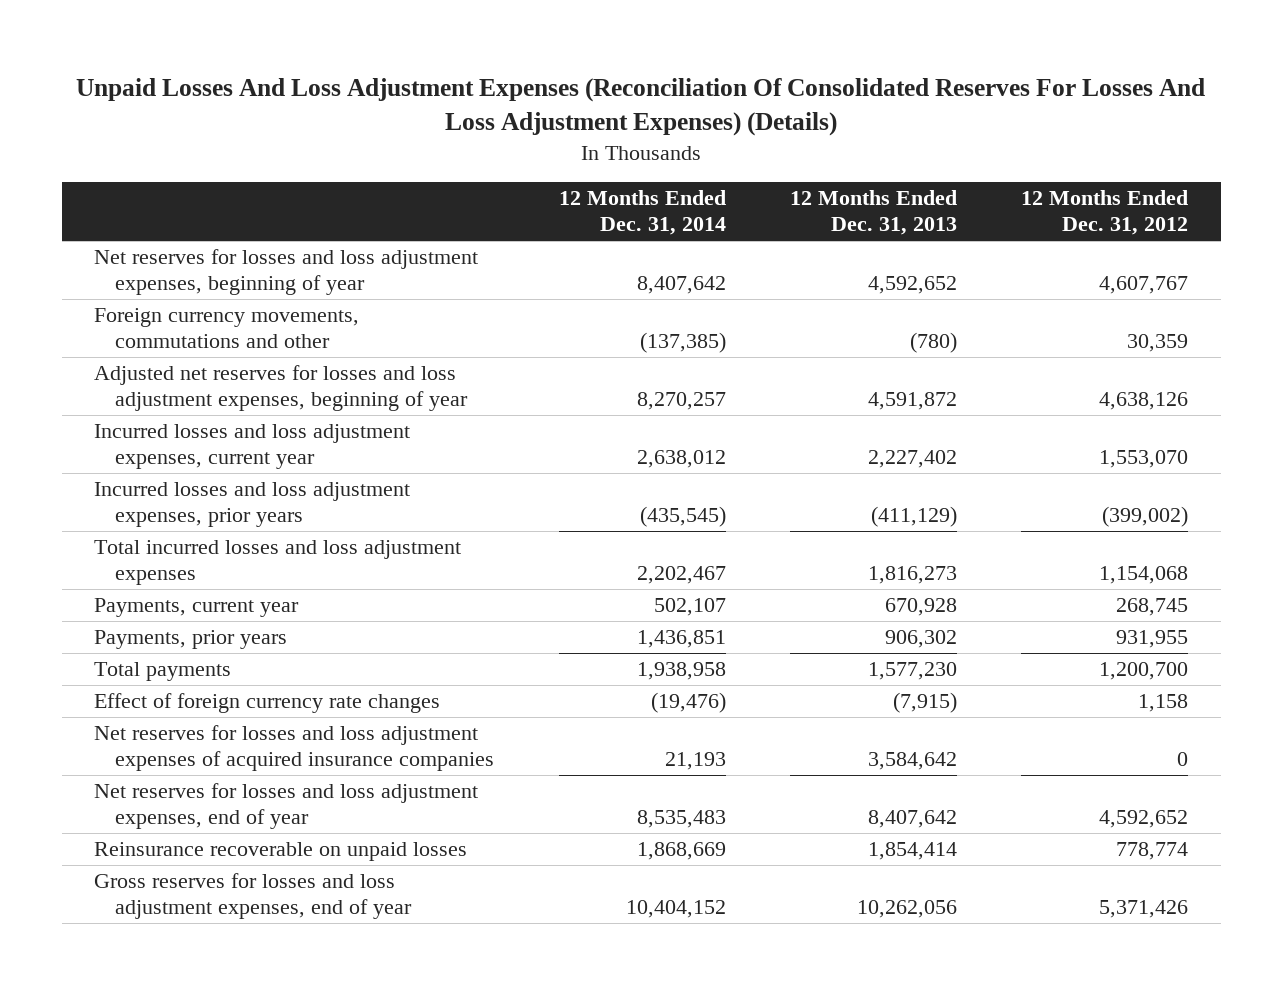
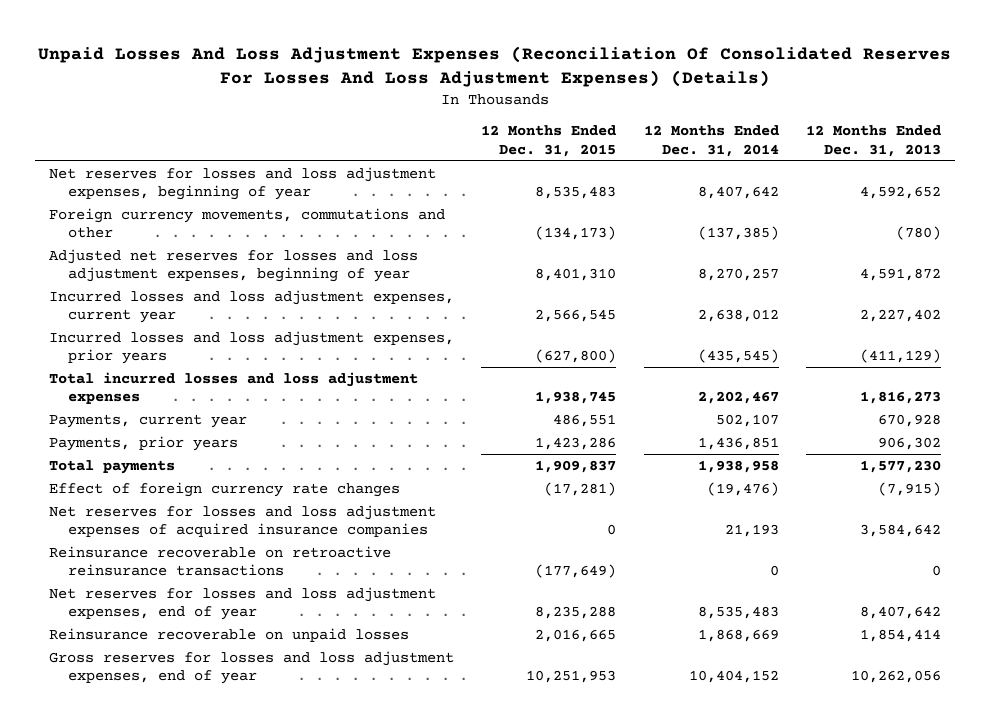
[1021,190,1189,236] 12 Months Ended Dec. 31, 2012 -> none
none -> [481,125,617,158] 12 Months Ended Dec. 31, 2015
none -> [48,545,391,577] Reinsurance recoverable on retroactive reinsurance transactions

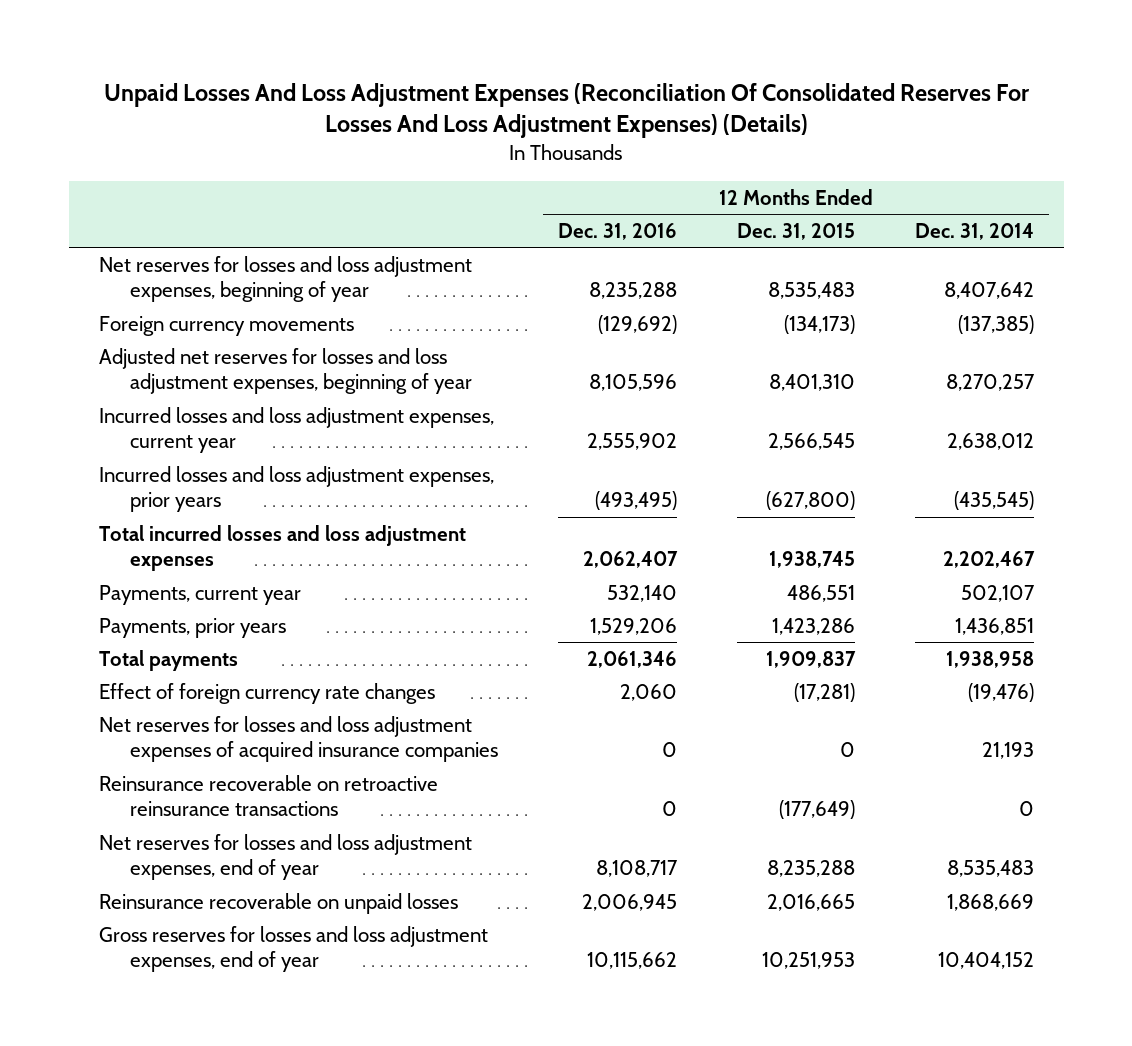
[806,125,942,158] 12 Months Ended Dec. 31, 2013 -> none
none -> [557,222,677,240] Dec. 31, 2016
[48,207,445,239] Foreign currency movements, commutations and other -> [98,315,354,336] Foreign currency movements

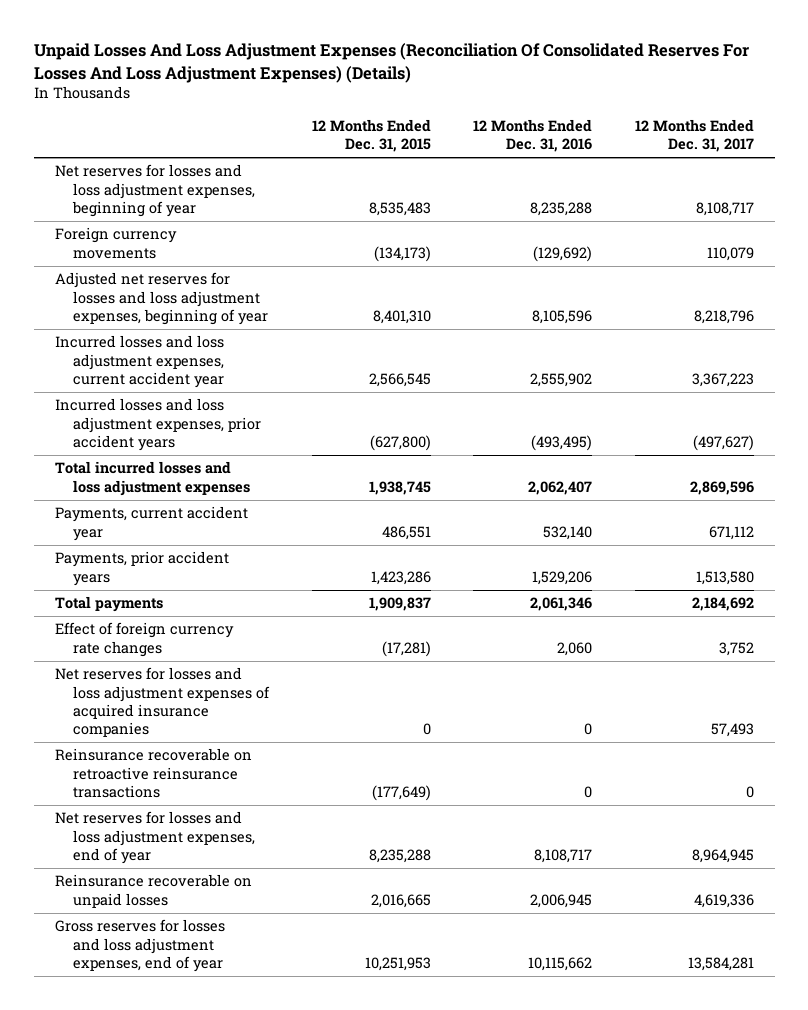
[914,222,1034,240] Dec. 31, 2014 -> none
none -> [634,119,754,153] 12 Months Ended Dec. 31, 2017
[98,406,494,454] Incurred losses and loss adjustment expenses, current year -> [54,335,225,388] Incurred losses and loss adjustment expenses, current accident year
[98,465,494,513] Incurred losses and loss adjustment expenses, prior years -> [54,398,262,451] Incurred losses and loss adjustment expenses, prior accident years
[98,584,301,605] Payments, current year -> [54,506,248,541] Payments, current accident year
[98,617,286,638] Payments, prior years -> [54,551,229,586] Payments, prior accident years

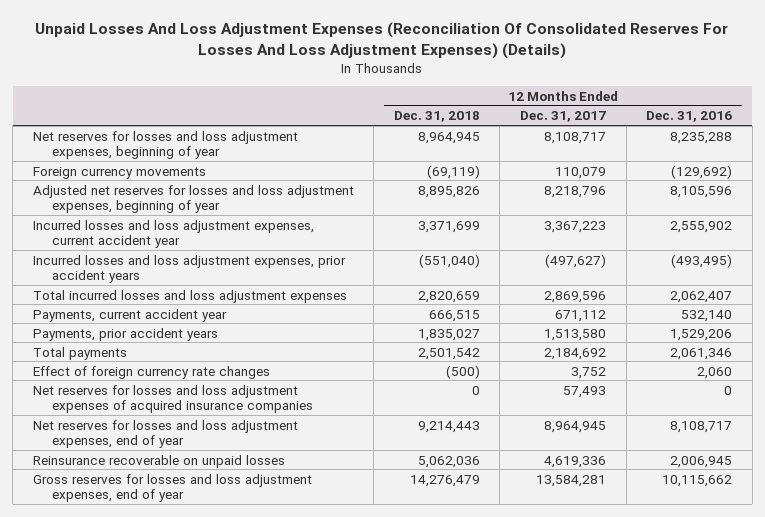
[311,119,431,153] 12 Months Ended Dec. 31, 2015 -> none
none -> [393,111,480,123] Dec. 31, 2018
[54,748,252,798] Reinsurance recoverable on retroactive reinsurance transactions -> none

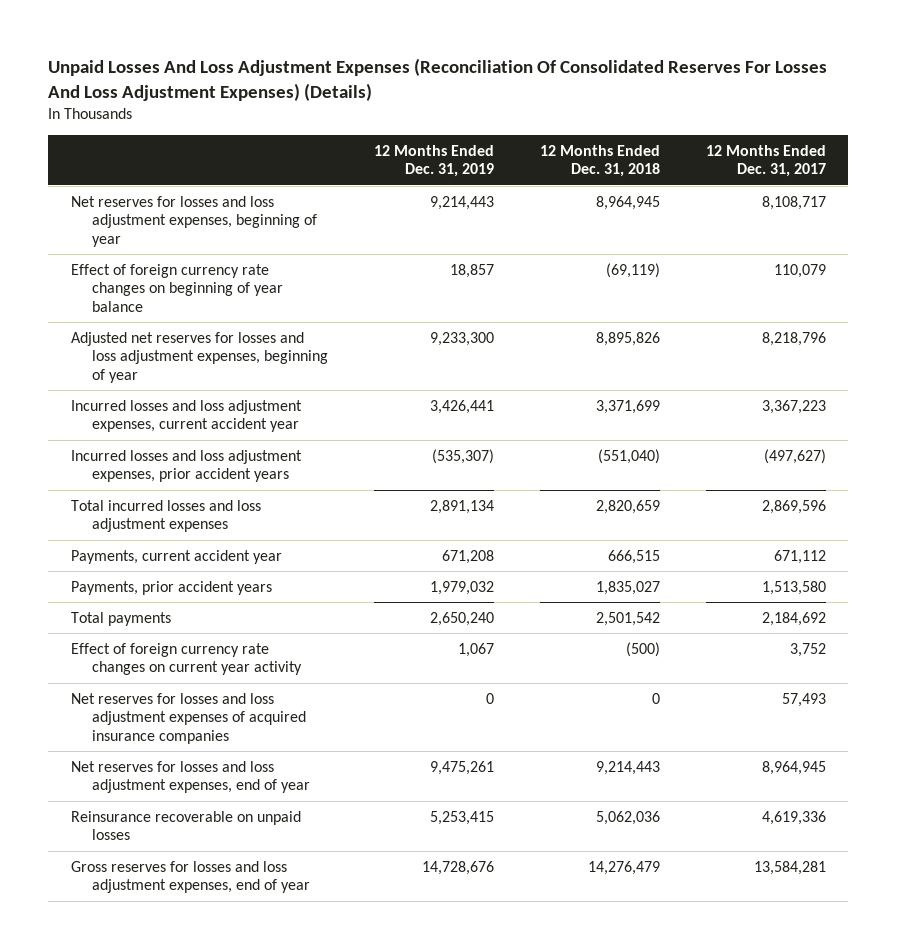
[646,111,733,123] Dec. 31, 2016 -> none
none -> [373,144,494,178] 12 Months Ended Dec. 31, 2019
[32,166,206,179] Foreign currency movements -> [71,263,283,313] Effect of foreign currency rate changes on beginning of year balance
[32,365,270,379] Effect of foreign currency rate changes -> [71,642,302,676] Effect of foreign currency rate changes on current year activity

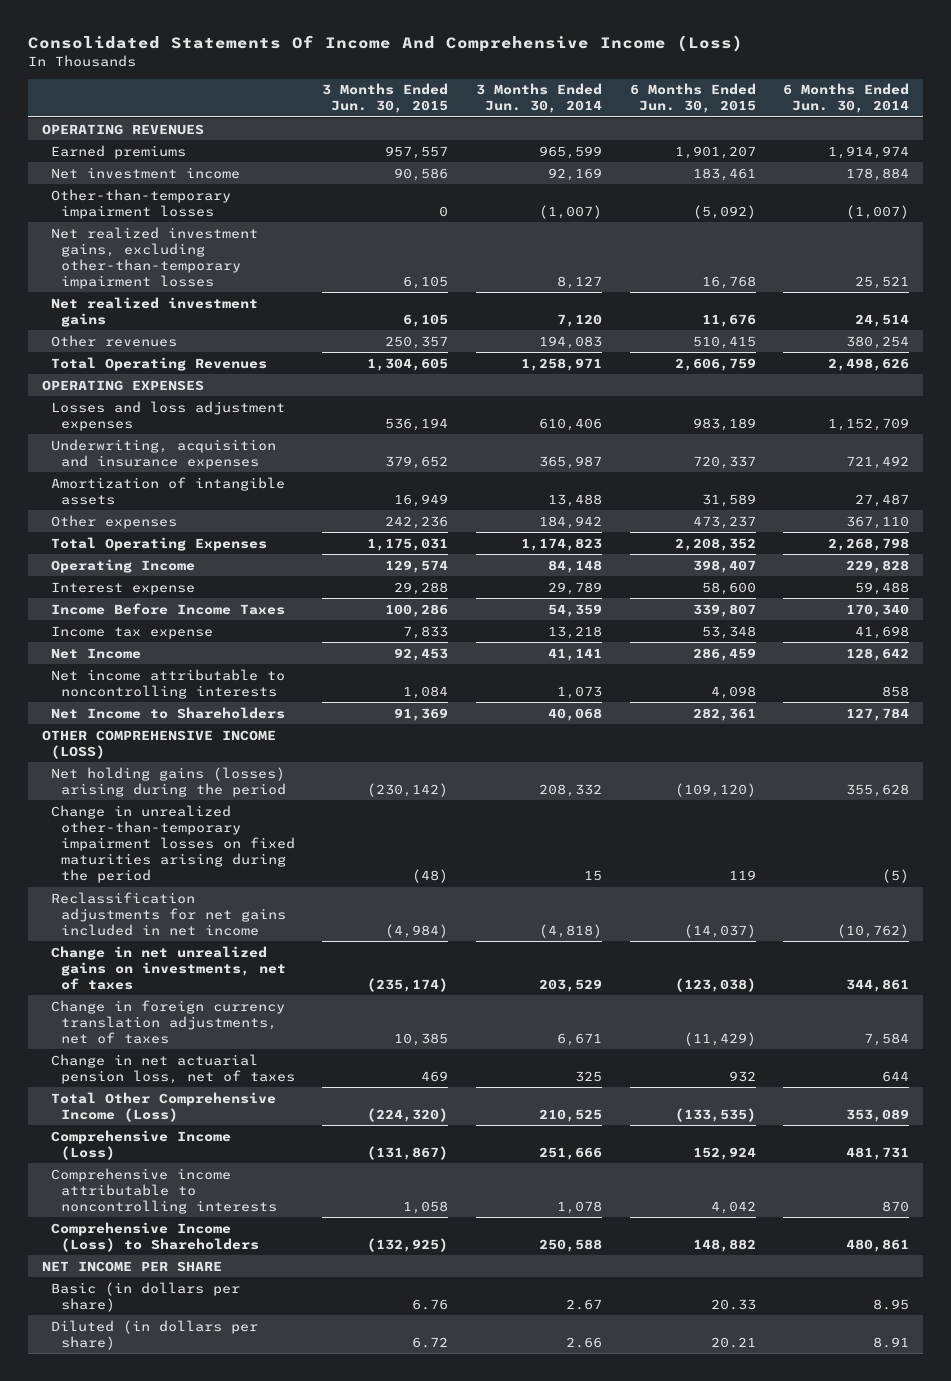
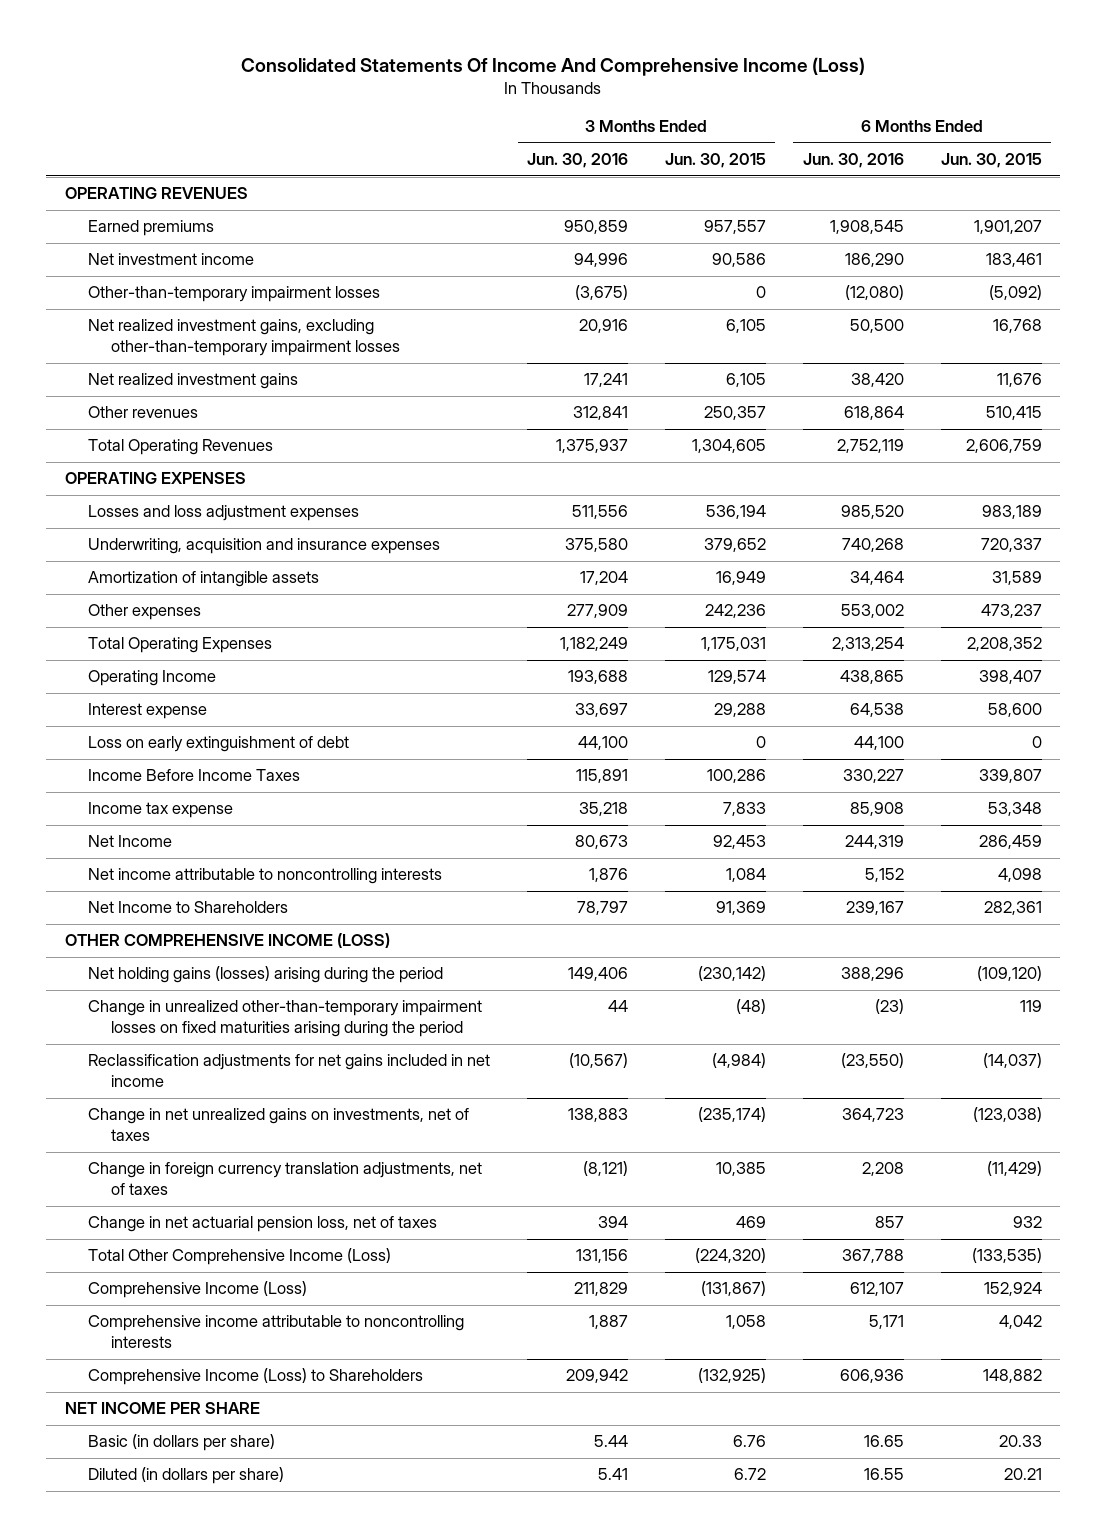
[475,83,602,114] 3 Months Ended Jun. 30, 2014 -> none
[783,83,910,114] 6 Months Ended Jun. 30, 2014 -> none
none -> [526,153,628,169] Jun. 30, 2016
none -> [802,153,904,169] Jun. 30, 2016
none -> [88,736,350,753] Loss on early extinguishment of debt

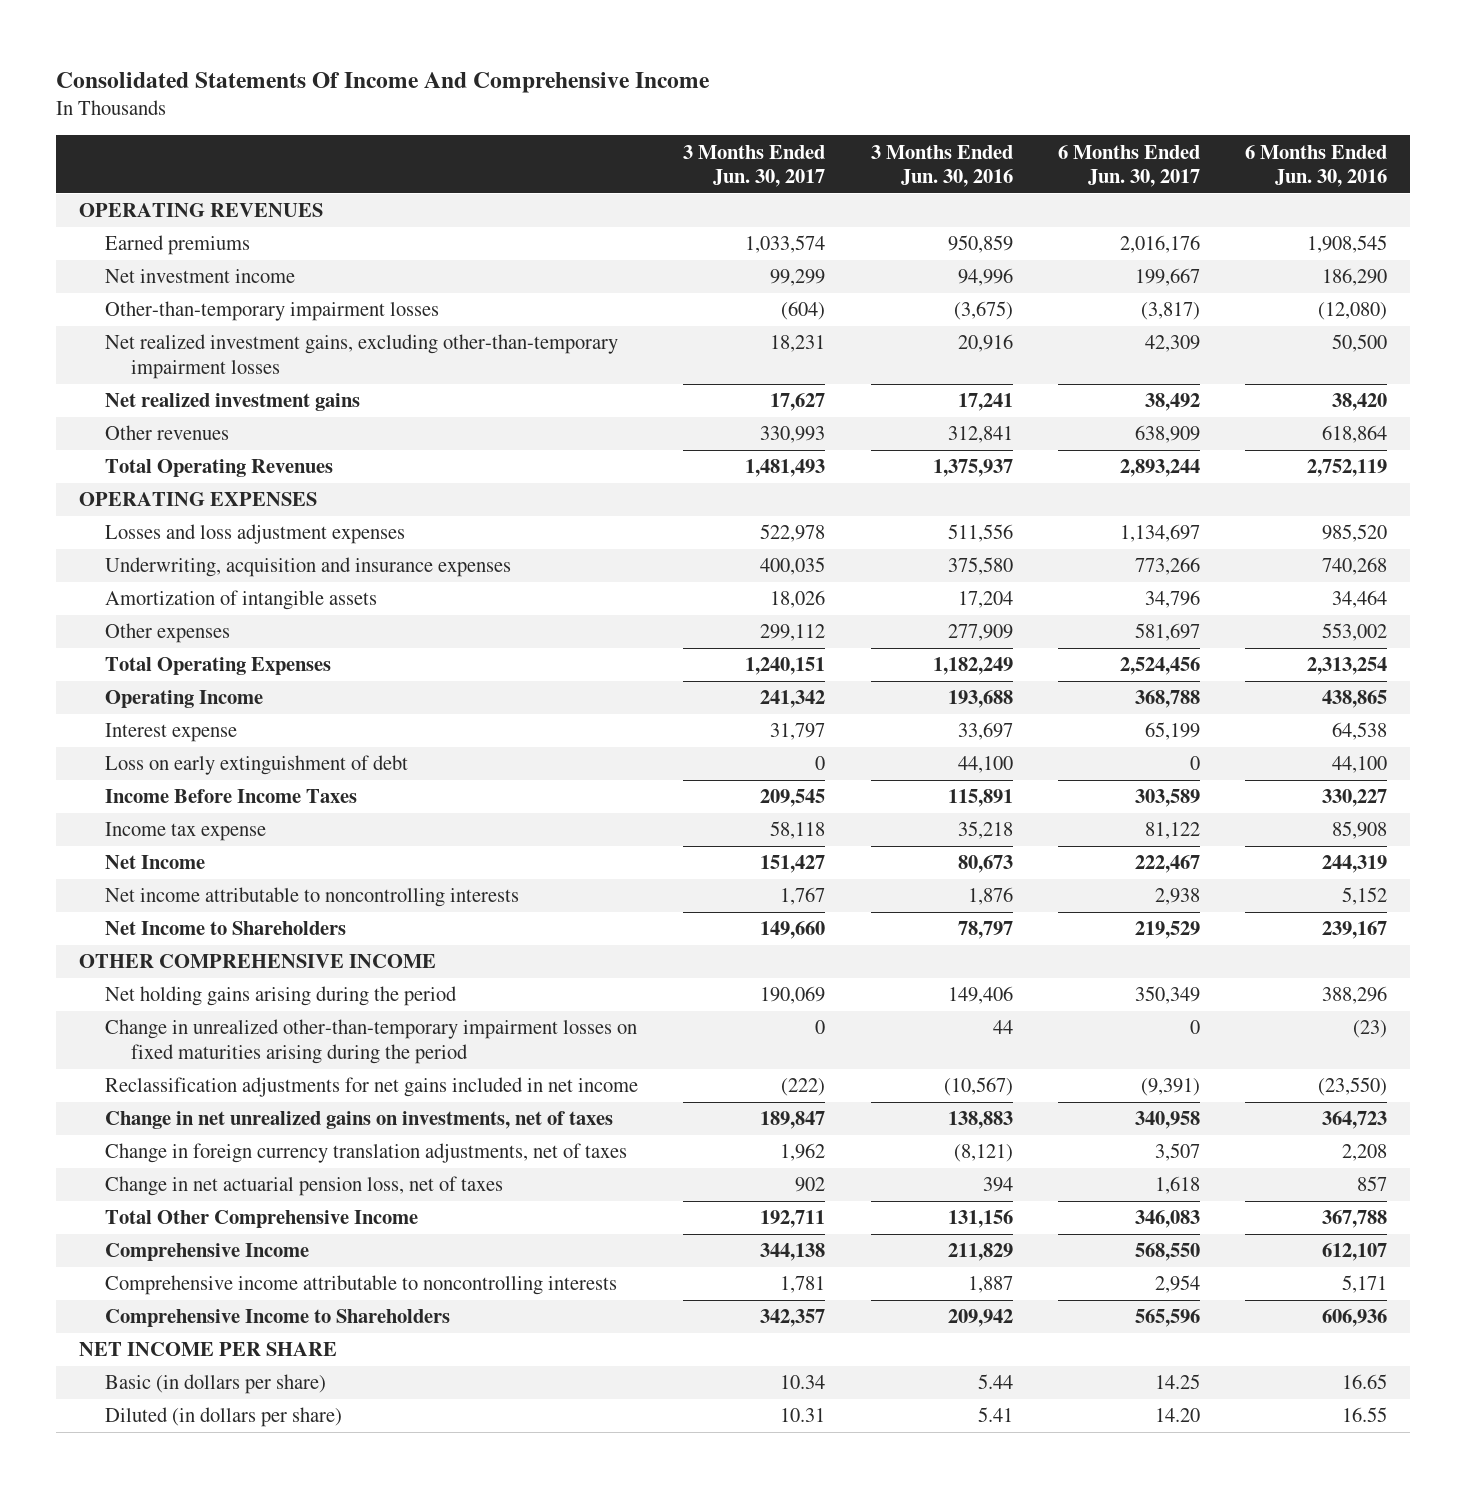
[241,56,866,76] Consolidated Statements Of Income And Comprehensive Income (Loss) -> [56,71,711,93] Consolidated Statements Of Income And Comprehensive Income
[664,153,766,169] Jun. 30, 2015 -> none
[940,153,1042,169] Jun. 30, 2015 -> none
none -> [683,144,826,188] 3 Months Ended Jun. 30, 2017
none -> [1057,144,1200,188] 6 Months Ended Jun. 30, 2017
[64,933,390,949] OTHER COMPREHENSIVE INCOME (LOSS) -> [78,954,436,969] OTHER COMPREHENSIVE INCOME
[88,966,444,984] Net holding gains (losses) arising during the period -> [104,986,457,1007] Net holding gains arising during the period
[88,1248,392,1266] Total Other Comprehensive Income (Loss) -> [104,1210,418,1229] Total Other Comprehensive Income
[88,1281,308,1299] Comprehensive Income (Loss) -> [104,1243,309,1262] Comprehensive Income
[88,1368,424,1386] Comprehensive Income (Loss) to Shareholders -> [104,1309,450,1328] Comprehensive Income to Shareholders

